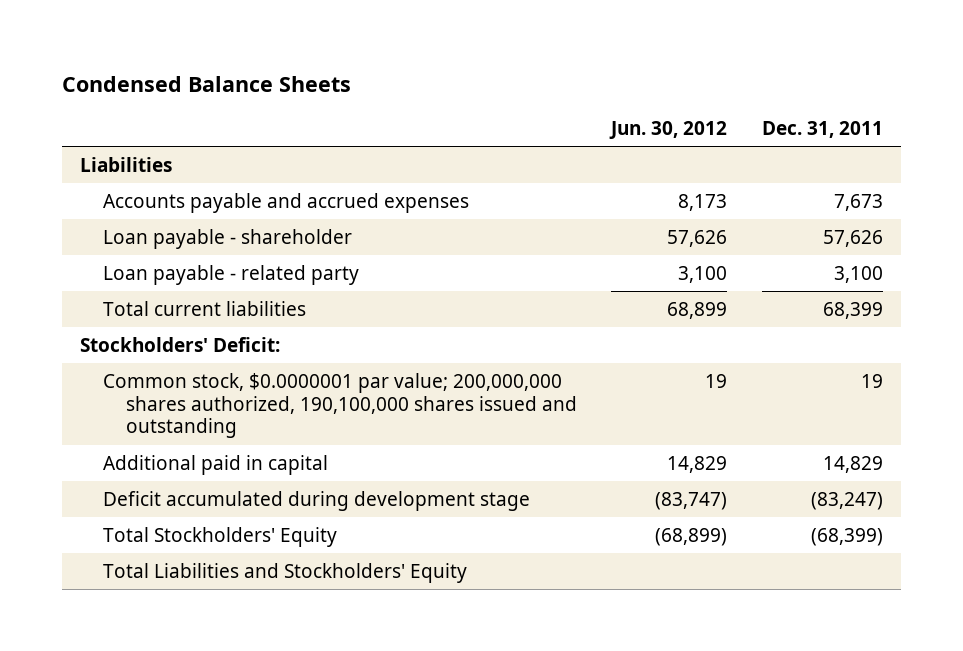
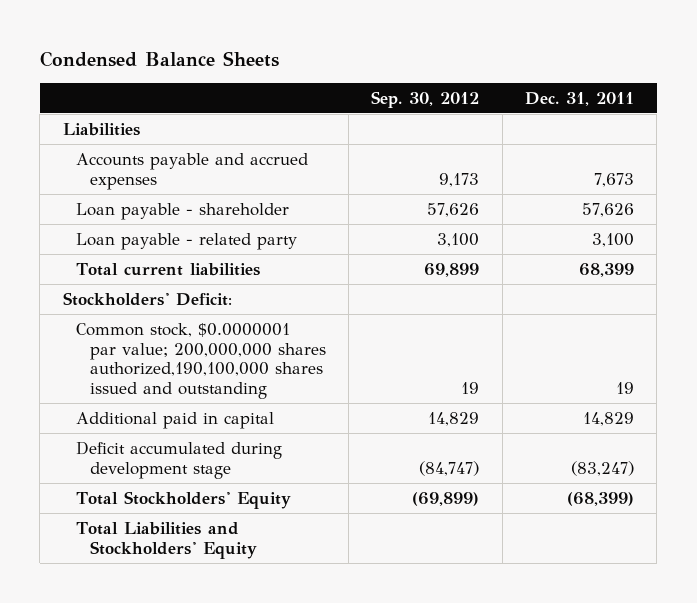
[609,121,728,140] Jun. 30, 2012 -> none
none -> [371,90,480,108] Sep. 30, 2012
[102,372,577,439] Common stock, $0.0000001 par value; 200,000,000 shares authorized, 190,100,000 shares issued and outstanding -> [76,322,326,400] Common stock, $0.0000001 par value; 200,000,000 shares authorized,190,100,000 shares issued and outstanding

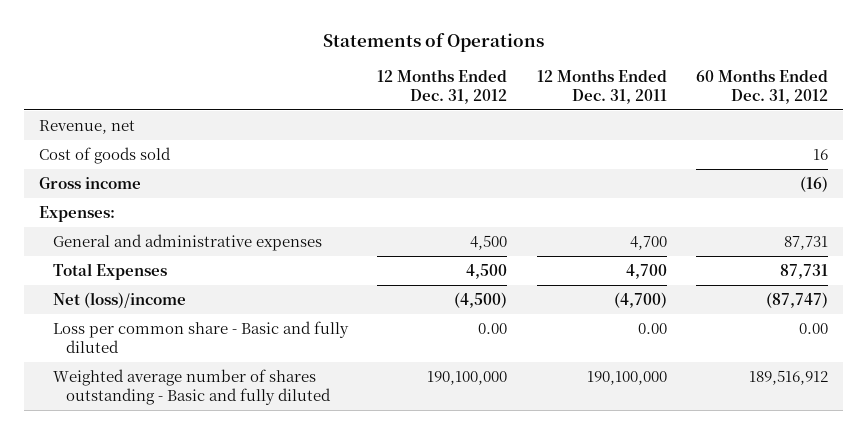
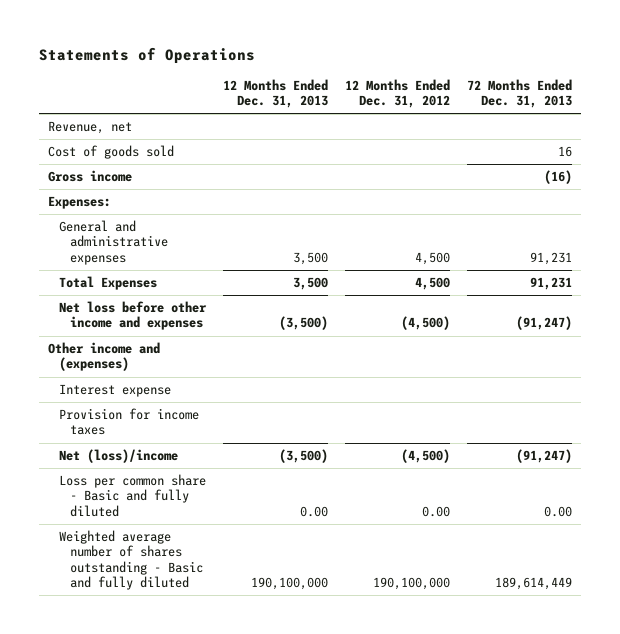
[536,68,667,104] 12 Months Ended Dec. 31, 2011 -> none
[696,68,829,104] 60 Months Ended Dec. 31, 2012 -> none
none -> [223,78,329,108] 12 Months Ended Dec. 31, 2013
none -> [467,78,573,108] 72 Months Ended Dec. 31, 2013
none -> [59,301,208,331] Net loss before other income and expenses
none -> [48,342,161,372] Other income and (expenses)
none -> [59,384,172,398] Interest expense
none -> [59,408,200,436] Provision for income taxes

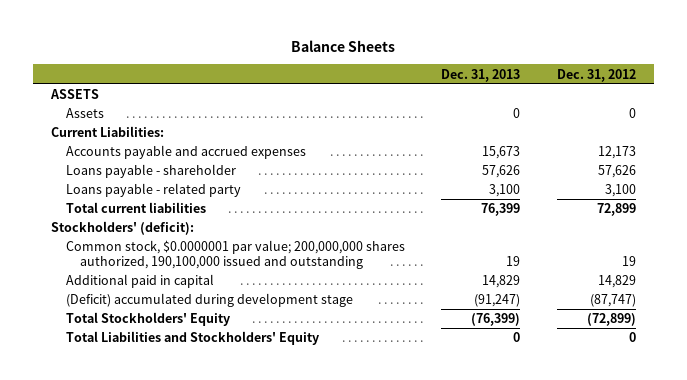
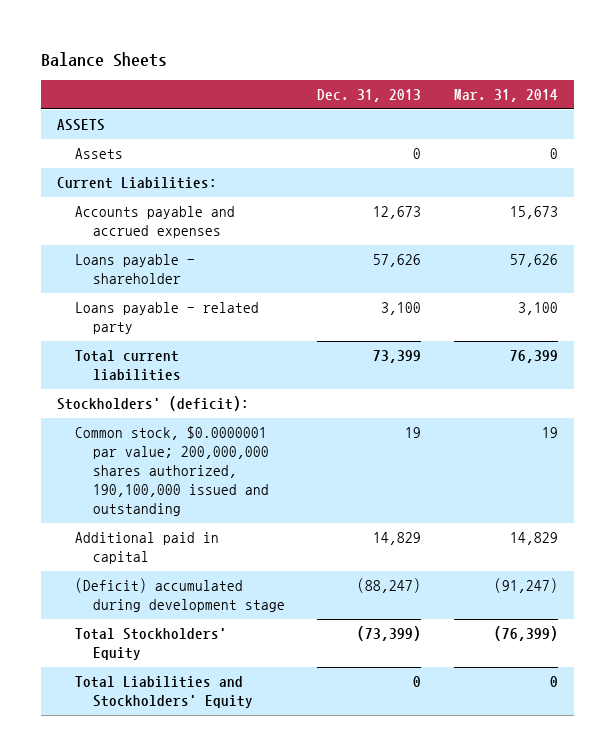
[556,68,636,82] Dec. 31, 2012 -> none
none -> [453,88,558,102] Mar. 31, 2014
[482,146,521,160] 15,673 -> [373,206,422,220] 12,673
[481,203,521,217] 76,399 -> [373,350,422,364] 73,399
[474,294,521,308] (91,247) -> [357,578,422,594] (88,247)
[471,313,521,327] (76,399) -> [357,626,422,642] (73,399)

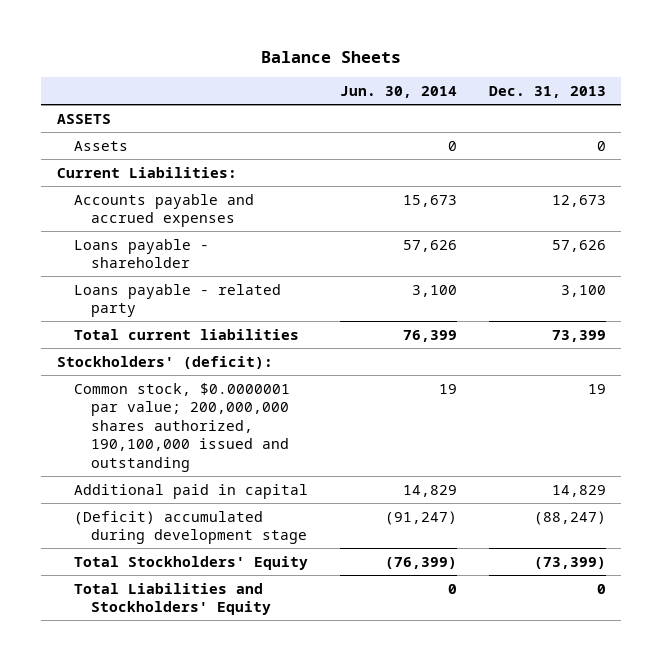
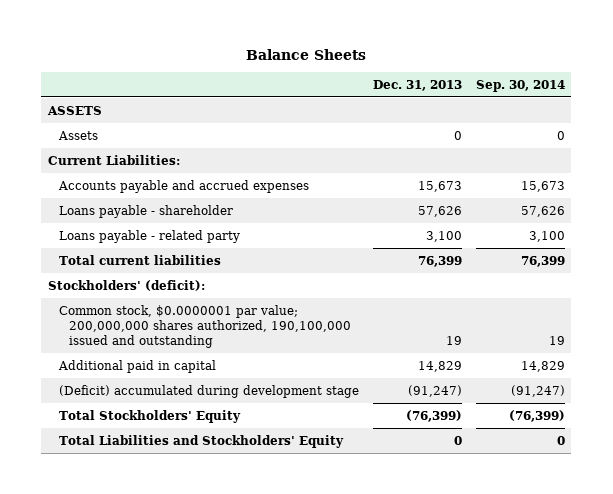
[339,85,457,98] Jun. 30, 2014 -> none
none -> [475,79,565,92] Sep. 30, 2014
[551,194,606,207] 12,673 -> [417,180,462,192] 15,673
[551,329,606,342] 73,399 -> [417,255,462,267] 76,399
[533,510,606,525] (88,247) -> [407,384,462,397] (91,247)
[533,556,606,569] (73,399) -> [405,409,462,422] (76,399)

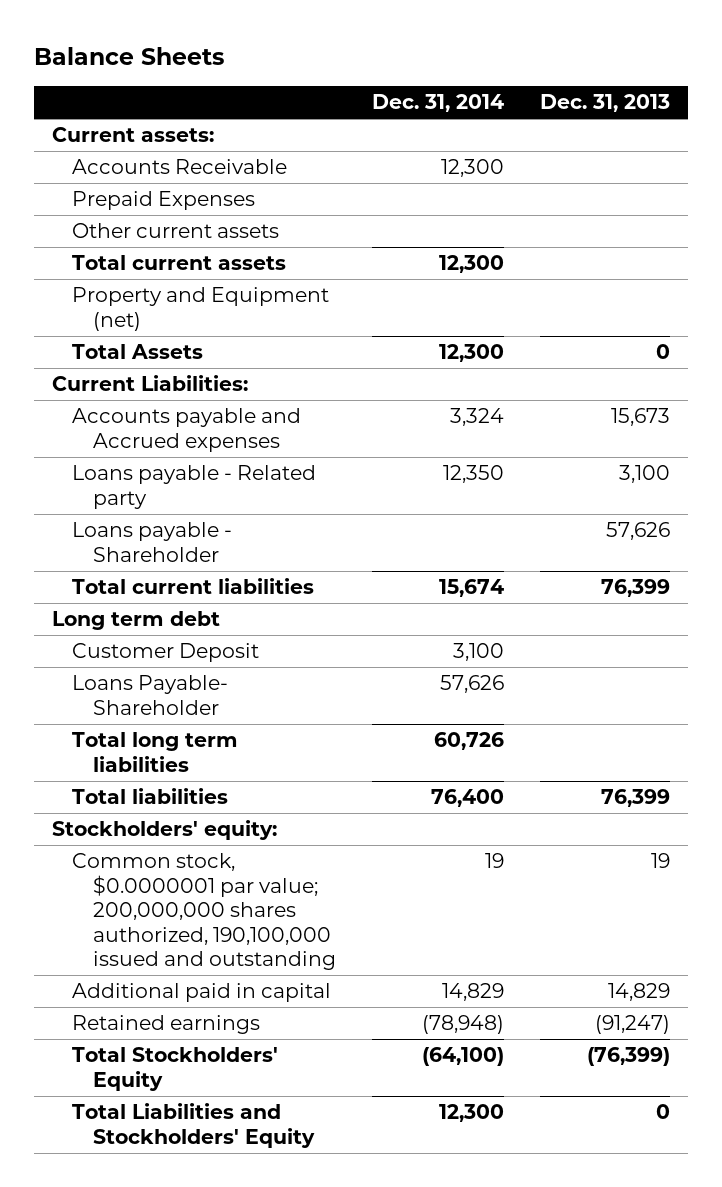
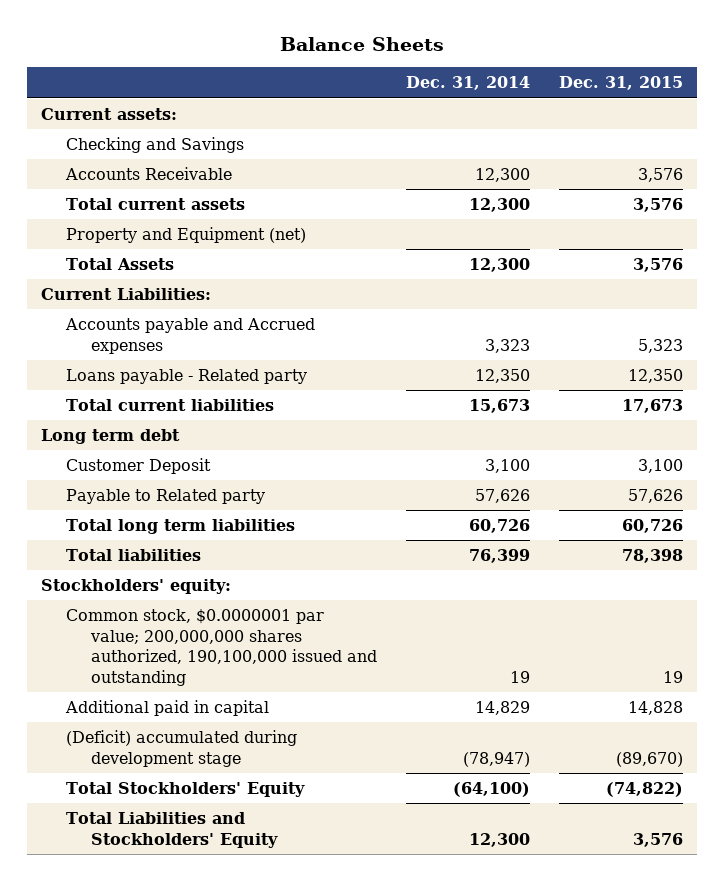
[540,93,671,112] Dec. 31, 2013 -> none
none -> [558,76,683,91] Dec. 31, 2015
none -> [65,137,244,154] Checking and Savings
[72,191,256,211] Prepaid Expenses -> none
[72,223,280,239] Other current assets -> none
[449,408,504,427] 3,324 -> [484,338,530,353] 3,323
[72,522,233,562] Loans payable - Shareholder -> none
[438,579,504,598] 15,674 -> [468,399,530,414] 15,673
[72,675,229,715] Loans Payable- Shareholder -> [65,489,265,505] Payable to Related party
[430,789,504,808] 76,400 -> [468,549,530,564] 76,399
[72,1015,261,1035] Retained earnings -> none
none -> [65,730,297,767] (Deficit) accumulated during development stage

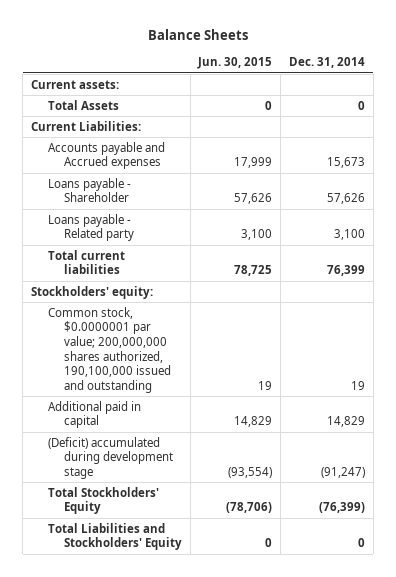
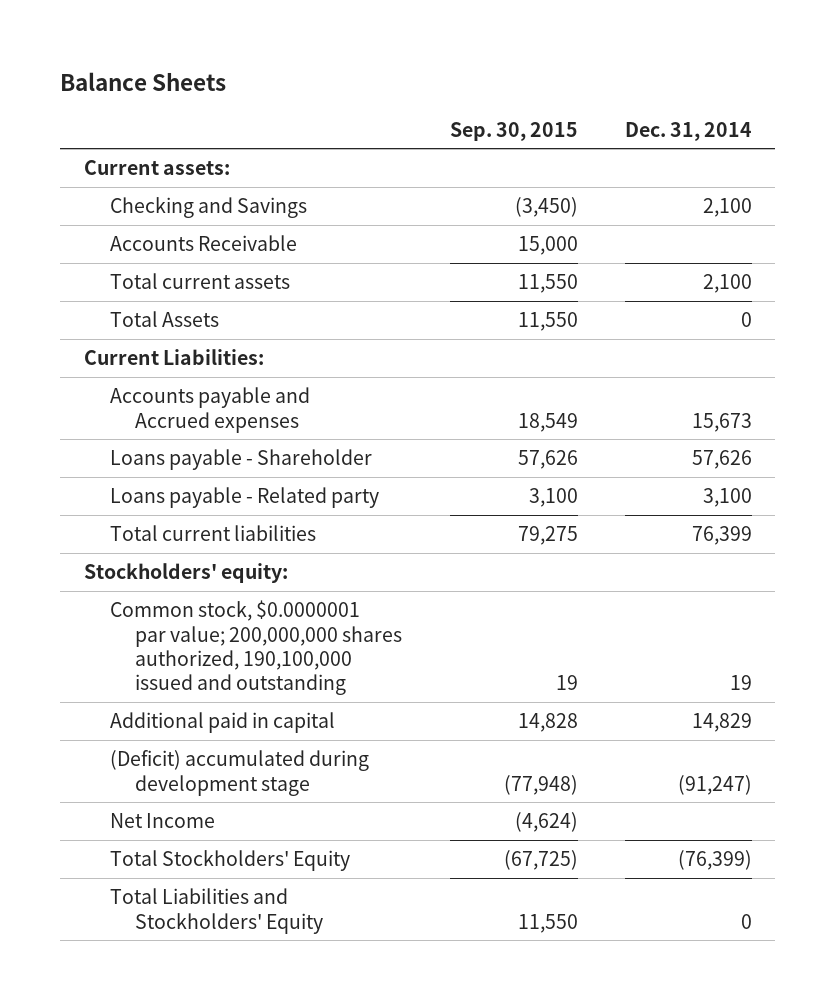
[197,57,273,70] Jun. 30, 2015 -> none
none -> [449,121,578,141] Sep. 30, 2015
none -> [109,197,307,219] Checking and Savings
none -> [109,235,297,252] Accounts Receivable
none -> [109,273,290,290] Total current assets
none -> [109,813,215,829] Net Income

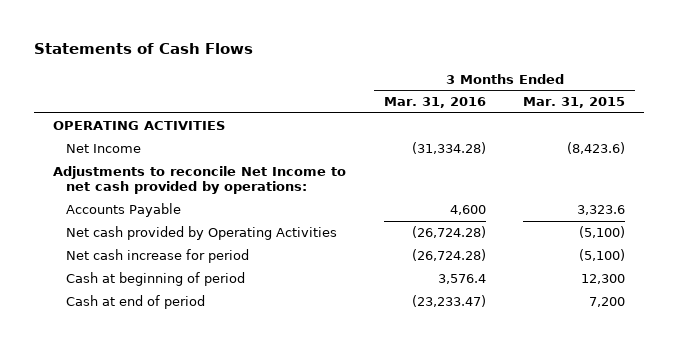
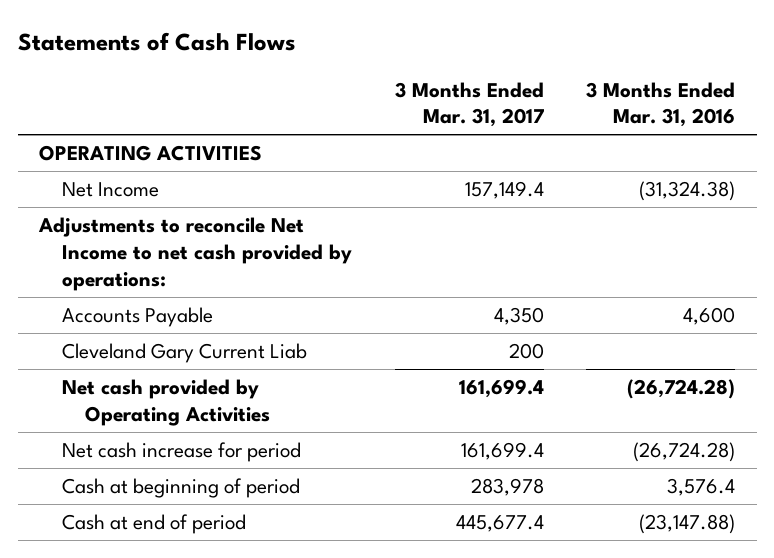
[523,97,626,109] Mar. 31, 2015 -> none
none -> [394,81,544,128] 3 Months Ended Mar. 31, 2017
[411,142,486,155] (31,334.28) -> [639,181,736,202] (31,324.38)
none -> [62,343,308,364] Cleveland Gary Current Liab
[411,295,486,308] (23,233.47) -> [639,514,736,535] (23,147.88)

